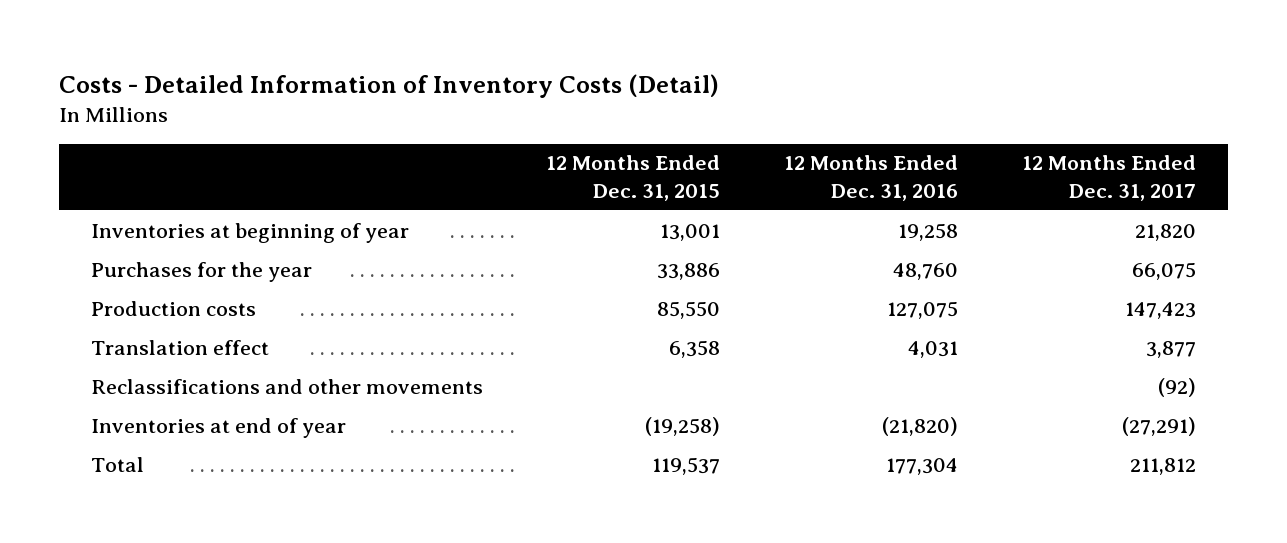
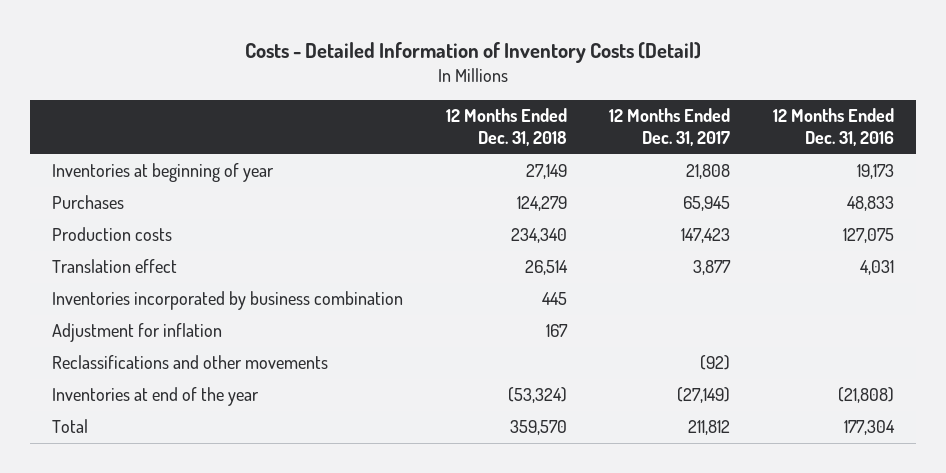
[546,155,721,201] 12 Months Ended Dec. 31, 2015 -> none
none -> [445,108,567,147] 12 Months Ended Dec. 31, 2018
[898,222,959,241] 19,258 -> [857,164,895,180] 19,173
[1134,223,1196,241] 21,820 -> [686,164,731,180] 21,808
[90,261,312,282] Purchases for the year -> [51,195,124,210] Purchases
[893,262,959,280] 48,760 -> [847,196,895,212] 48,833
[1131,261,1196,280] 66,075 -> [683,196,731,212] 65,945
none -> [51,291,403,311] Inventories incorporated by business combination
none -> [51,323,222,343] Adjustment for inflation
[90,417,346,438] Inventories at end of year -> [51,387,259,407] Inventories at end of the year
[882,416,959,436] (21,820) -> [838,387,895,404] (21,808)
[1121,416,1196,436] (27,291) -> [677,387,731,404] (27,149)

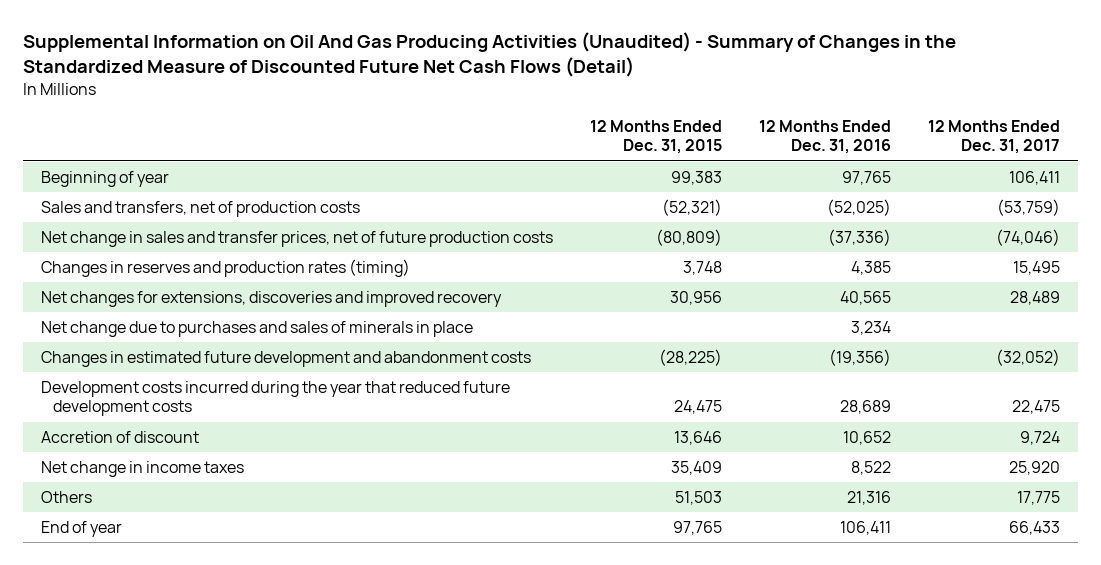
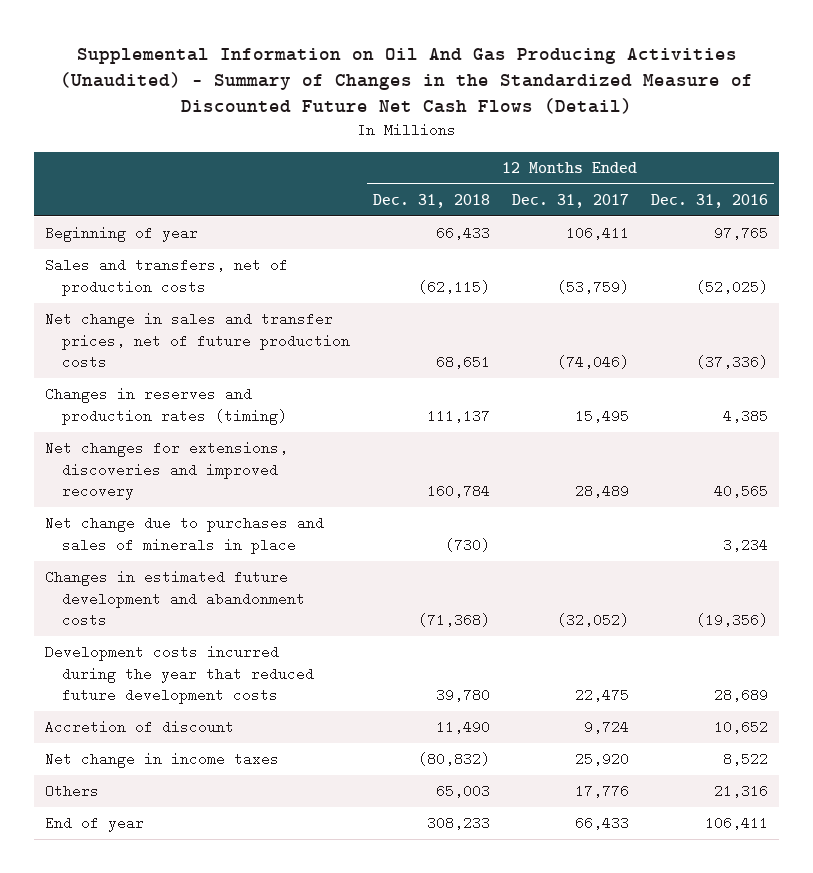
[589,119,722,155] 12 Months Ended Dec. 31, 2015 -> none
none -> [372,193,490,208] Dec. 31, 2018
[1016,491,1060,506] 17,775 -> [574,784,629,799] 17,776

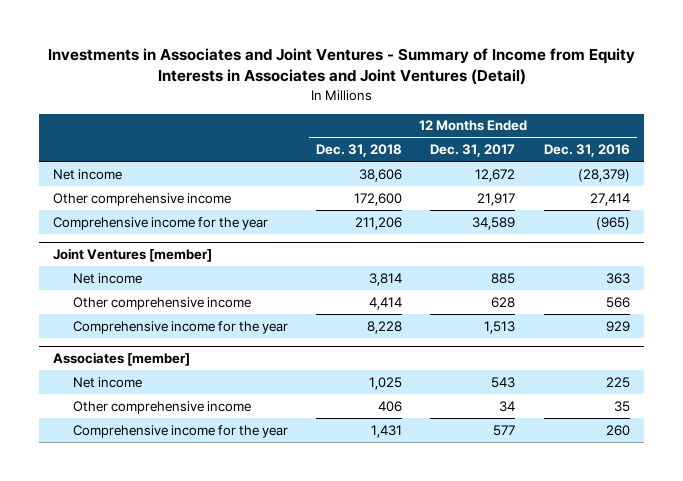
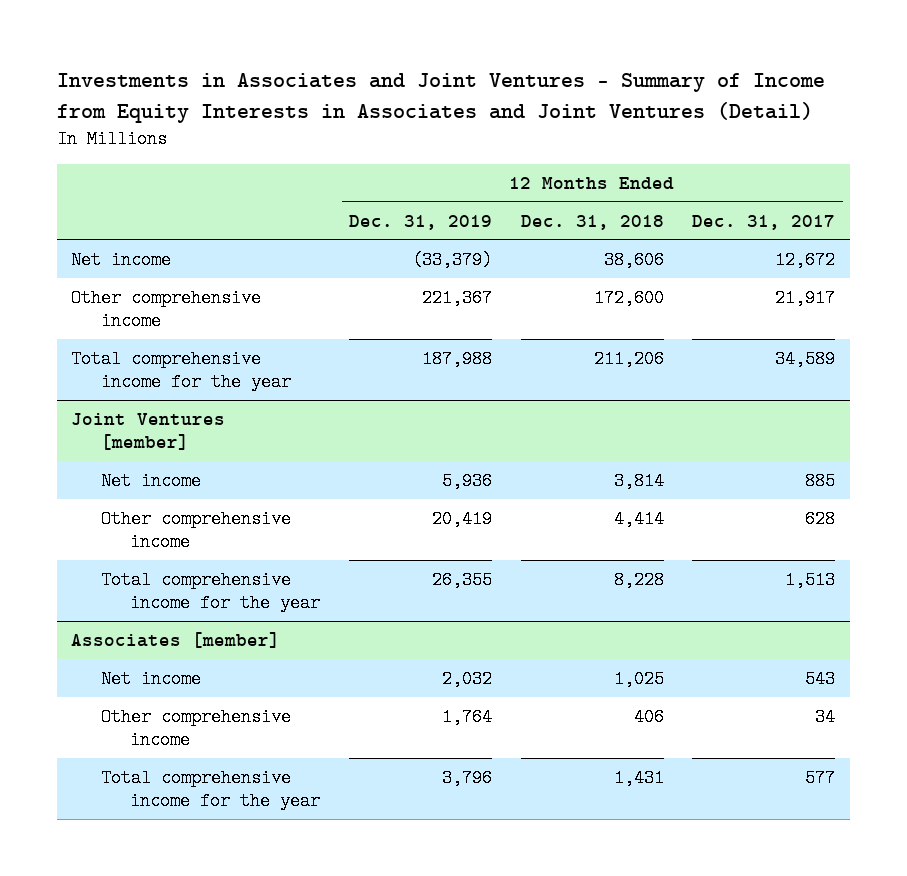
[543,144,630,158] Dec. 31, 2016 -> none
none -> [349,214,493,230] Dec. 31, 2019
[53,216,269,230] Comprehensive income for the year -> [71,349,291,391] Total comprehensive income for the year
[72,320,288,334] Comprehensive income for the year -> [100,570,321,612] Total comprehensive income for the year
[72,424,288,438] Comprehensive income for the year -> [100,768,321,810] Total comprehensive income for the year

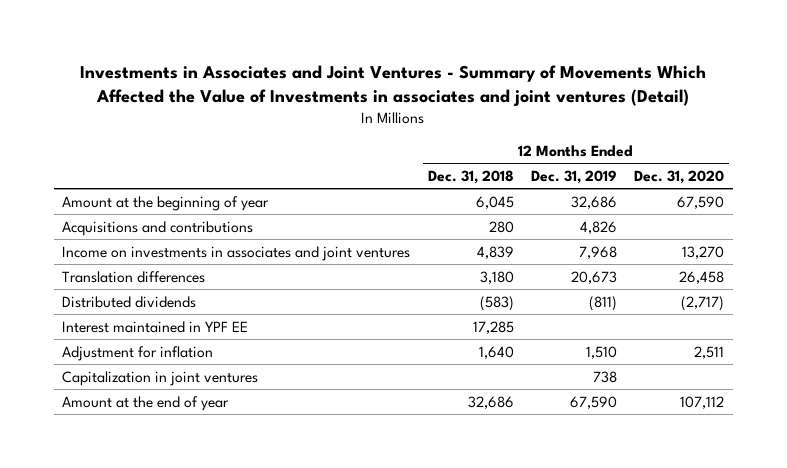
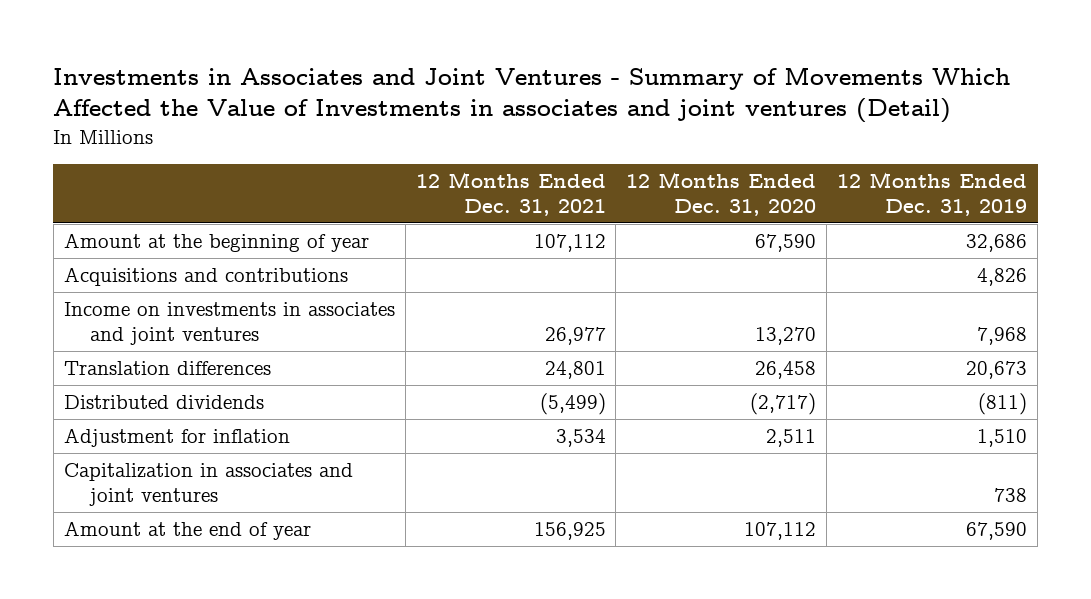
[427,169,514,184] Dec. 31, 2018 -> none
none -> [415,171,606,216] 12 Months Ended Dec. 31, 2021
[62,320,249,333] Interest maintained in YPF EE -> none
[62,370,259,386] Capitalization in joint ventures -> [63,463,353,506] Capitalization in associates and joint ventures

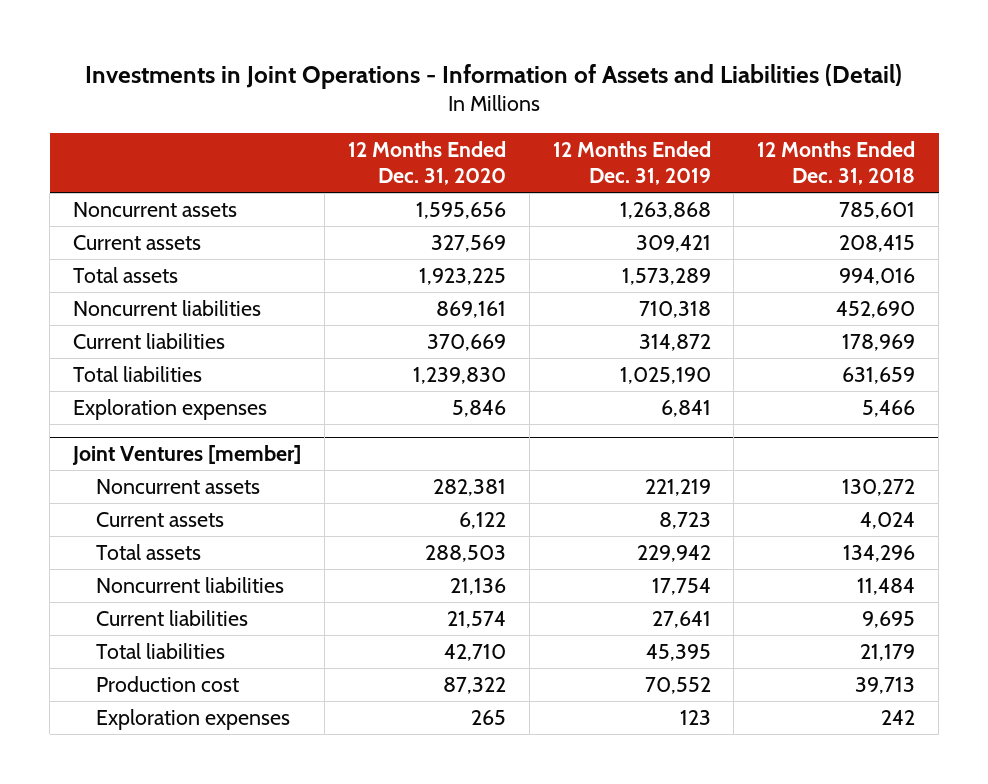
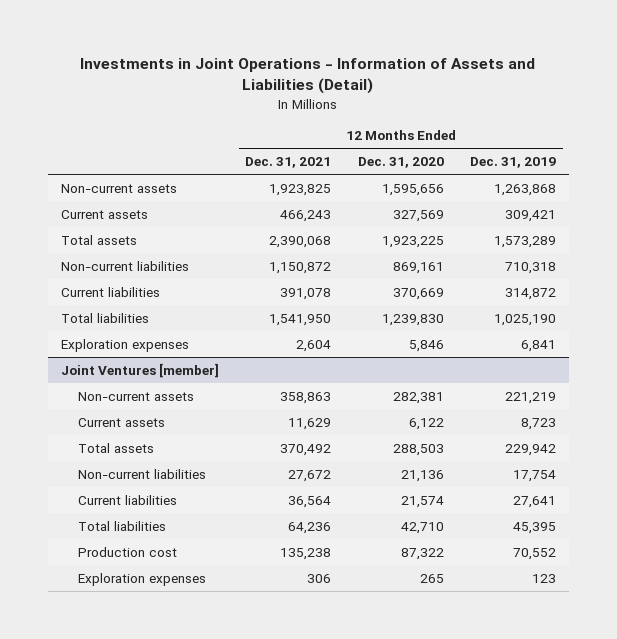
[757,140,916,186] 12 Months Ended Dec. 31, 2018 -> none
none -> [245,157,332,169] Dec. 31, 2021
[73,201,238,217] Noncurrent assets -> [60,183,177,193] Non-current assets
[73,299,262,316] Noncurrent liabilities -> [60,260,189,271] Non-current liabilities
[95,478,260,494] Noncurrent assets -> [78,391,195,401] Non-current assets
[95,576,284,593] Noncurrent liabilities -> [78,468,207,479] Non-current liabilities

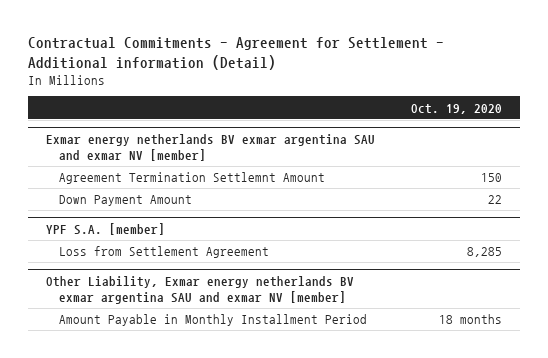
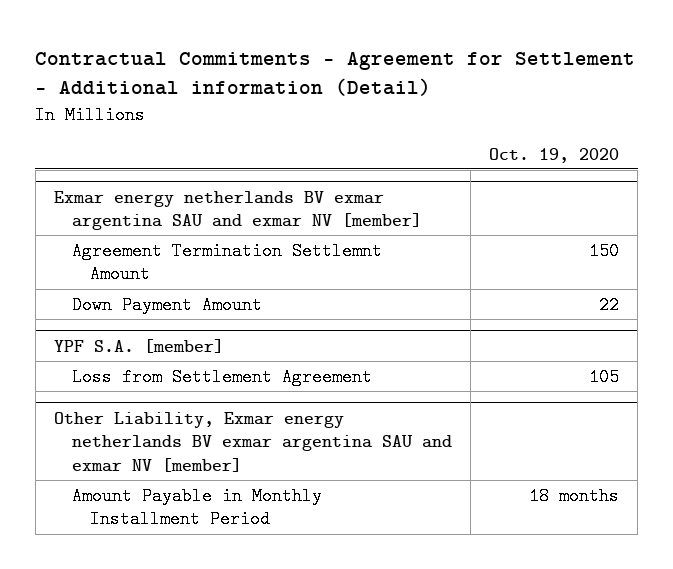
[466,247,502,258] 8,285 -> [589,367,620,386] 105

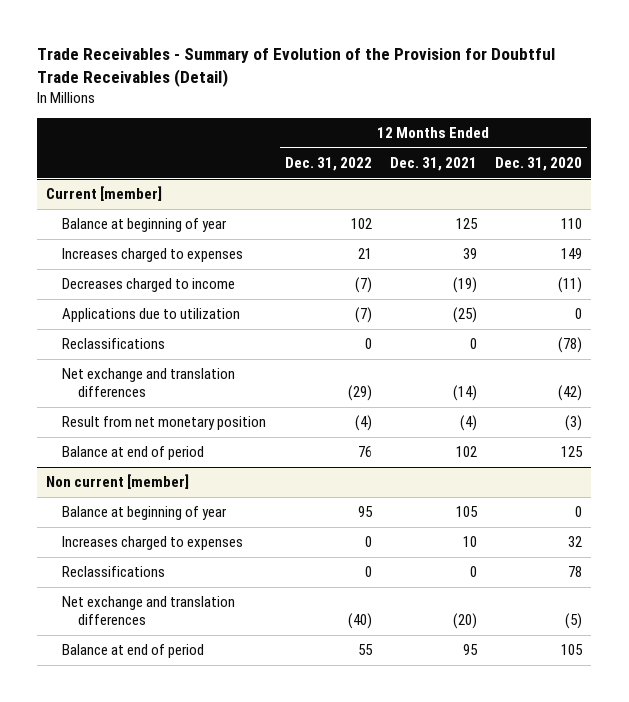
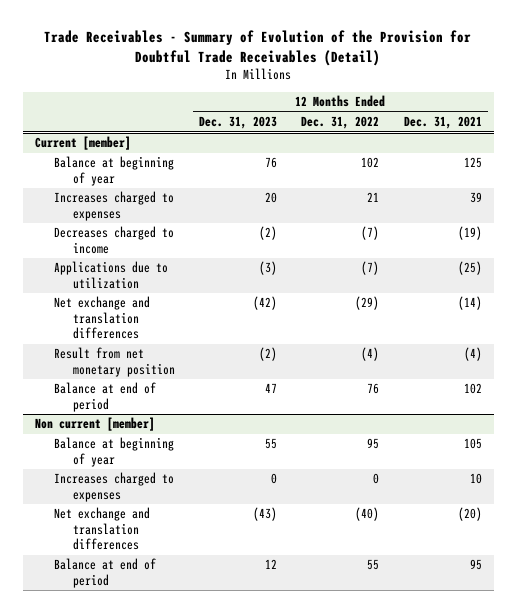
[495,156,583,171] Dec. 31, 2020 -> none
none -> [199,116,278,130] Dec. 31, 2023
[62,338,166,350] Reclassifications -> none
[62,566,166,578] Reclassifications -> none

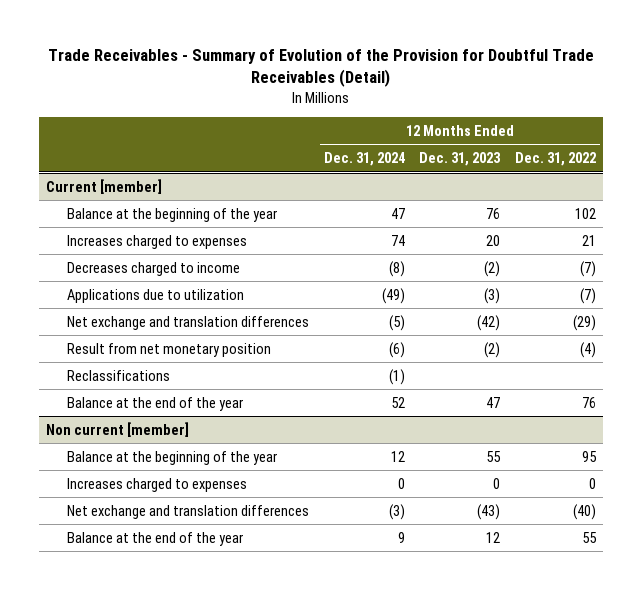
[403,116,482,130] Dec. 31, 2021 -> none
none -> [323,152,405,167] Dec. 31, 2024
[53,156,174,186] Balance at beginning of year -> [67,207,278,222] Balance at the beginning of the year
none -> [67,369,171,381] Reclassifications
[53,382,156,412] Balance at end of period -> [67,396,244,411] Balance at the end of the year
[53,437,174,467] Balance at beginning of year -> [67,450,278,465] Balance at the beginning of the year
[53,558,156,588] Balance at end of period -> [67,531,244,546] Balance at the end of the year

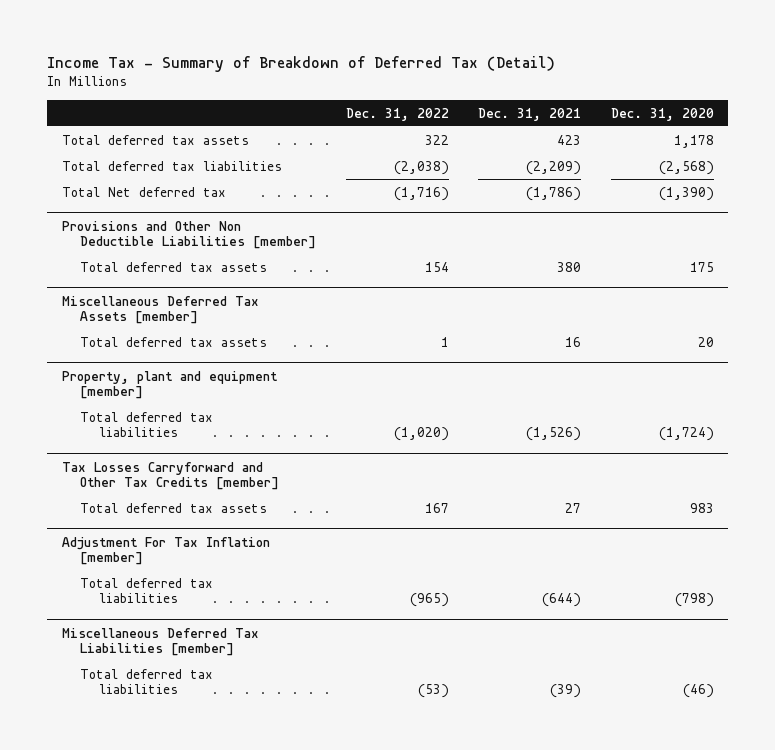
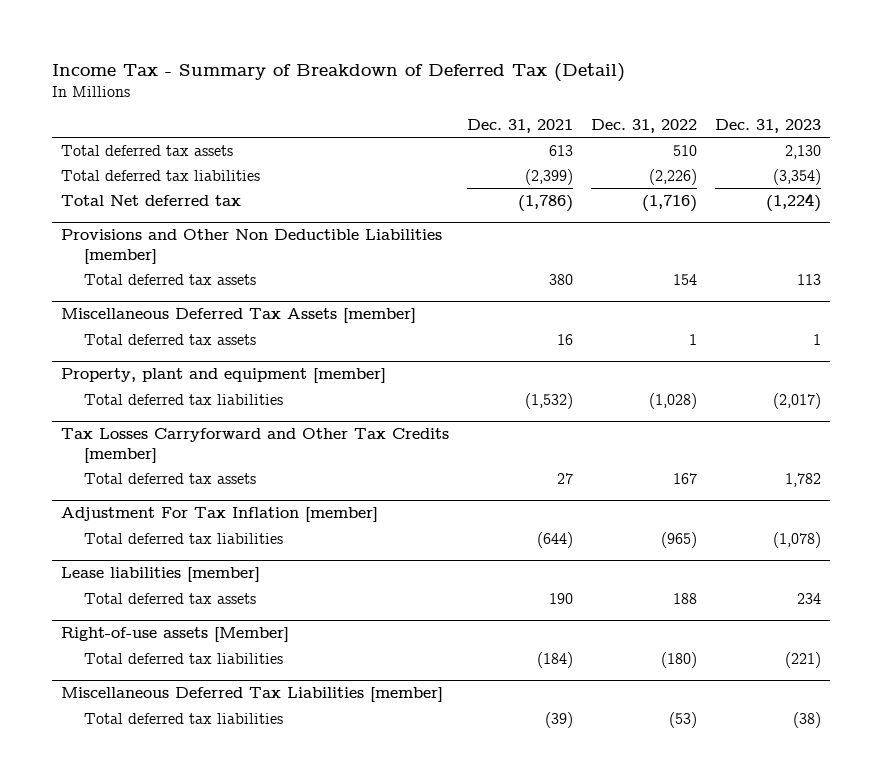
[610,107,714,121] Dec. 31, 2020 -> none
none -> [714,118,821,133] Dec. 31, 2023
[424,134,449,145] 322 -> [672,144,697,156] 510
[557,134,582,145] 423 -> [549,144,574,156] 613
[393,160,449,175] (2,038) -> [648,168,697,185] (2,226)
[526,160,582,175] (2,209) -> [525,168,574,185] (2,399)
[393,427,449,442] (1,020) -> [648,392,697,409] (1,028)
[526,427,582,442] (1,526) -> [525,392,574,409] (1,532)
none -> [61,567,261,583] Lease liabilities [member]
none -> [83,592,256,604] Total deferred tax assets
none -> [61,627,290,643] Right-of-use assets [Member]
none -> [83,652,283,664] Total deferred tax liabilities

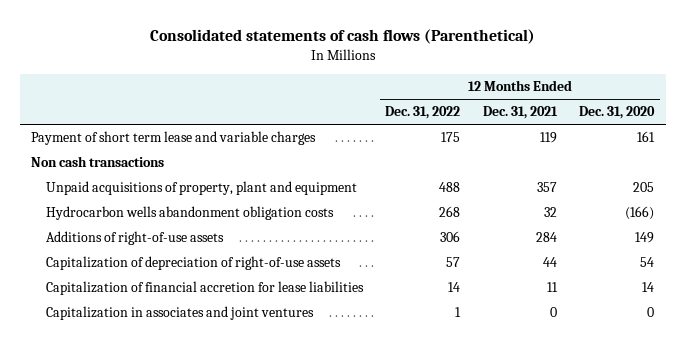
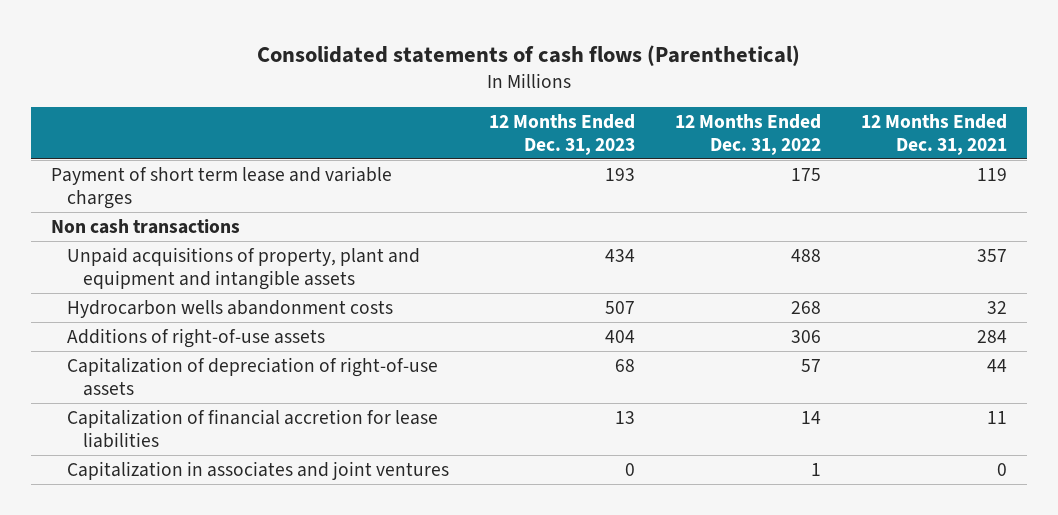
[579,106,656,120] Dec. 31, 2020 -> none
none -> [489,114,636,155] 12 Months Ended Dec. 31, 2023
[45,181,357,196] Unpaid acquisitions of property, plant and equipment -> [67,246,421,290] Unpaid acquisitions of property, plant and equipment and intangible assets
[45,206,334,221] Hydrocarbon wells abandonment obligation costs -> [67,299,394,318] Hydrocarbon wells abandonment costs

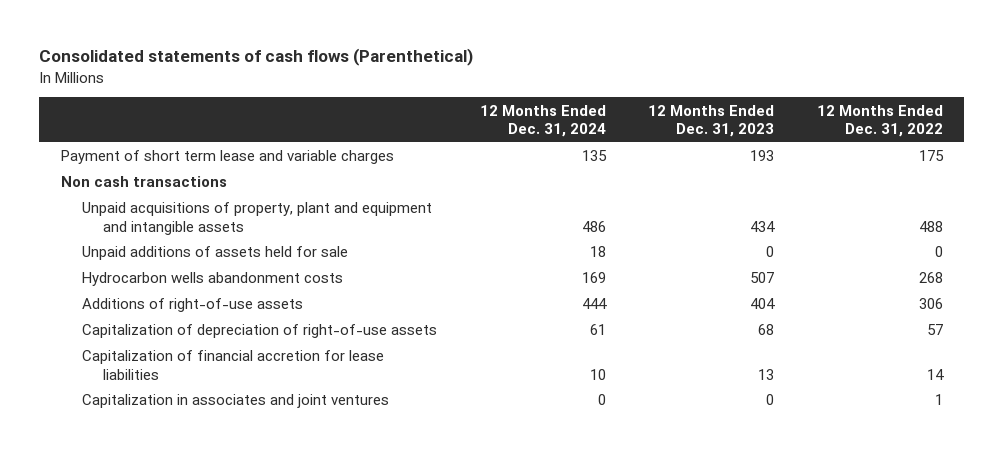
[861,114,1008,155] 12 Months Ended Dec. 31, 2021 -> none
none -> [479,104,606,138] 12 Months Ended Dec. 31, 2024
none -> [81,246,348,261] Unpaid additions of assets held for sale

